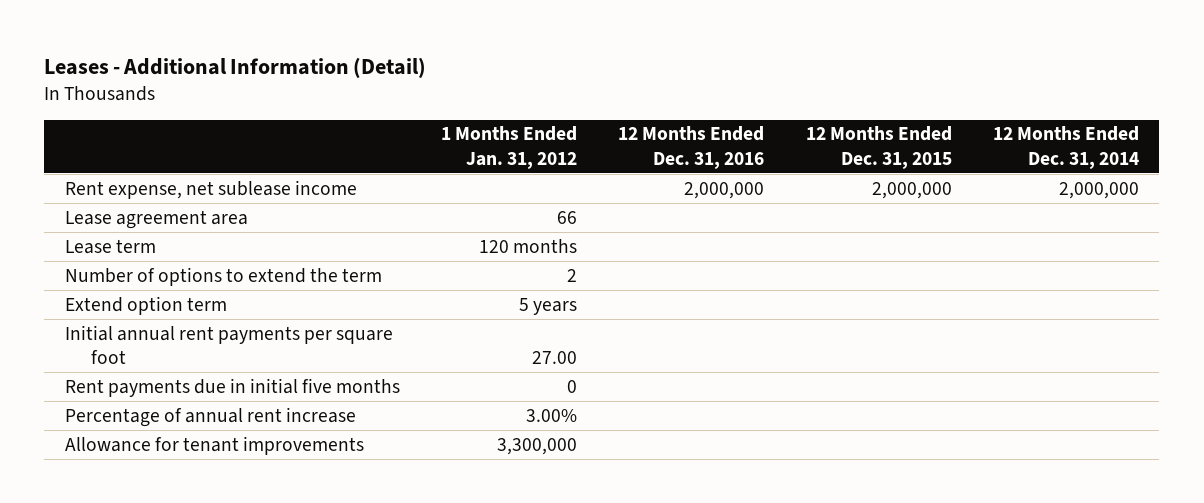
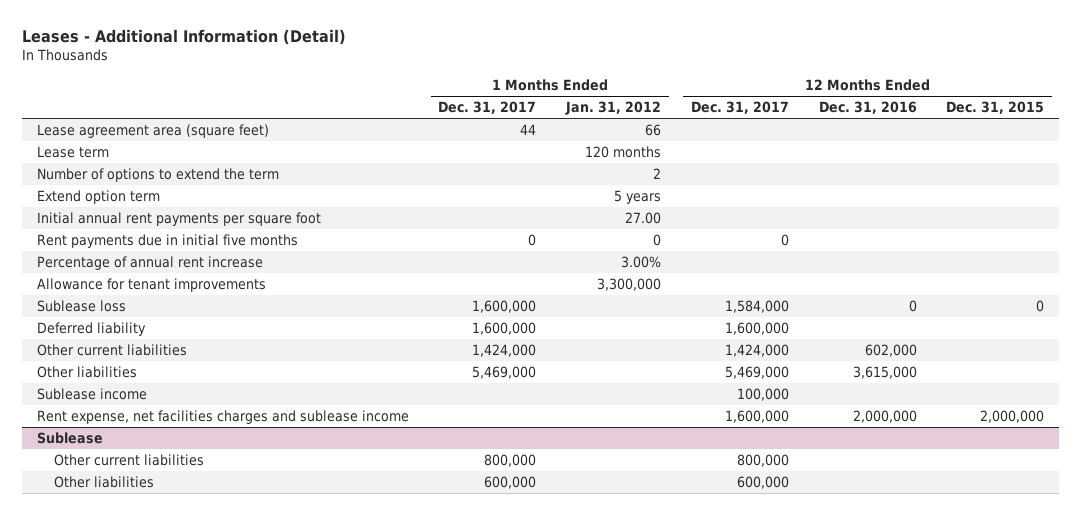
[992,126,1139,169] 12 Months Ended Dec. 31, 2014 -> none
none -> [438,101,537,115] Dec. 31, 2017
none -> [690,101,789,115] Dec. 31, 2017
[64,179,357,199] Rent expense, net sublease income -> none
[64,209,248,229] Lease agreement area -> [36,124,269,139] Lease agreement area (square feet)
none -> [36,300,126,313] Sublease loss
none -> [36,322,146,337] Deferred liability
none -> [36,344,187,357] Other current liabilities
none -> [36,366,137,379] Other liabilities
none -> [36,388,147,401] Sublease income
none -> [36,410,409,425] Rent expense, net facilities charges and sublease income
none -> [36,432,103,445] Sublease
none -> [53,454,204,467] Other current liabilities
none -> [53,476,154,489] Other liabilities

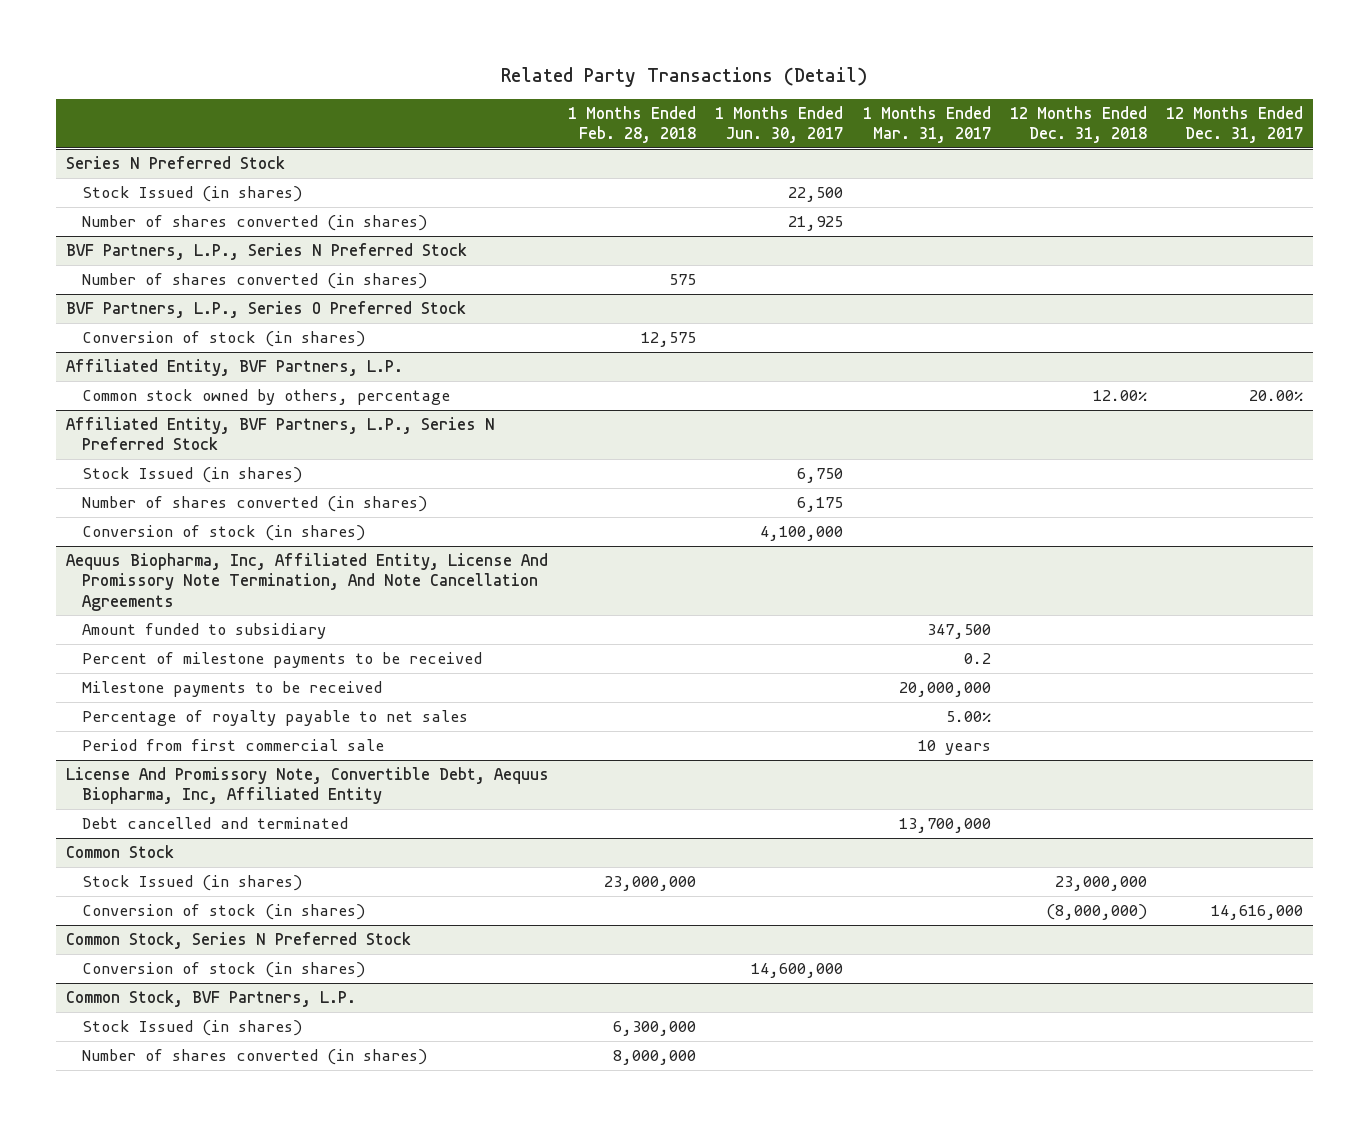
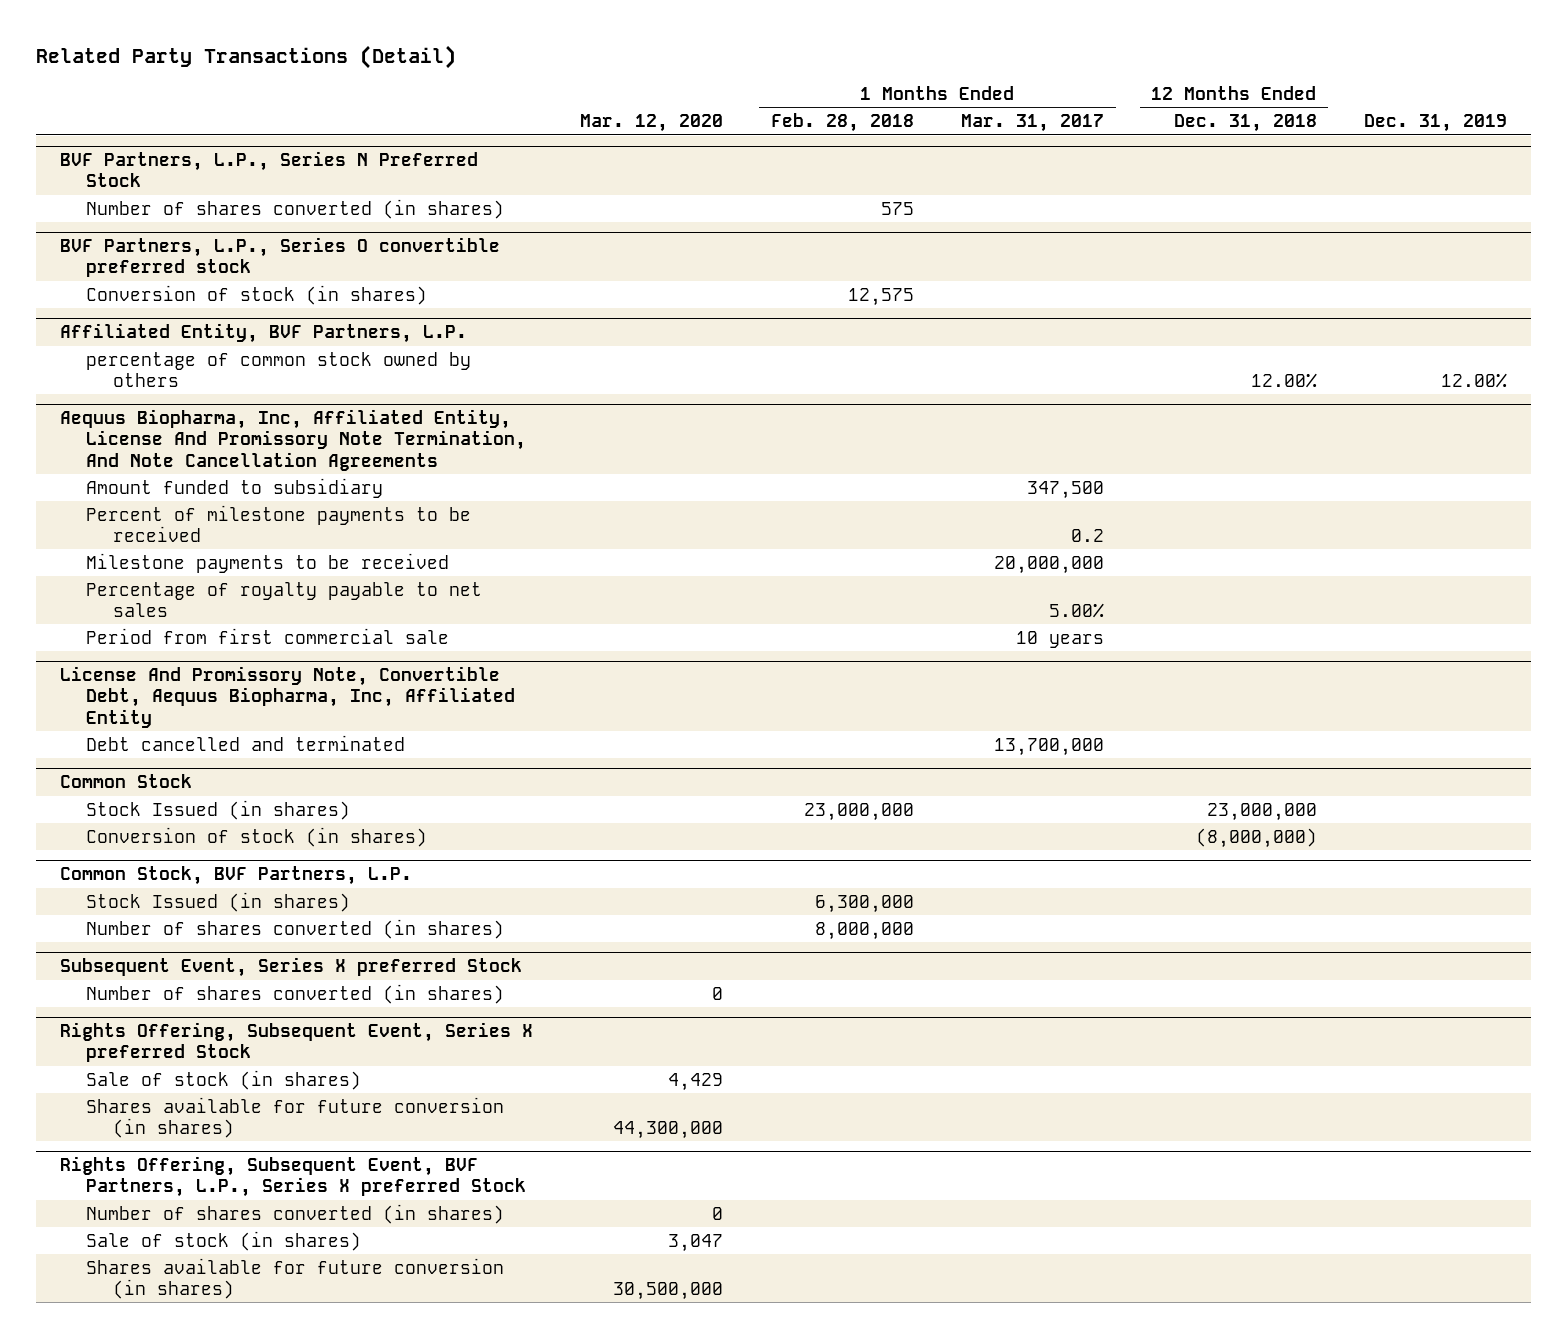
[715,105,844,143] 1 Months Ended Jun. 30, 2017 -> none
[1166,105,1304,143] 12 Months Ended Dec. 31, 2017 -> none
none -> [580,114,724,133] Mar. 12, 2020
none -> [1363,114,1507,133] Dec. 31, 2019
[65,156,285,170] Series N Preferred Stock -> none
[81,186,302,203] Stock Issued (in shares) -> none
[81,215,427,232] Number of shares converted (in shares) -> none
[65,301,466,319] BVF Partners, L.P., Series O Preferred Stock -> [59,237,500,278] BVF Partners, L.P., Series O convertible preferred stock
[65,417,495,451] Affiliated Entity, BVF Partners, L.P., Series N Preferred Stock -> none
[81,467,302,484] Stock Issued (in shares) -> none
[81,496,427,513] Number of shares converted (in shares) -> none
[81,525,365,542] Conversion of stock (in shares) -> none
[81,389,450,406] Common stock owned by others, percentage -> [86,351,472,387] percentage of common stock owned by others
[65,932,411,950] Common Stock, Series N Preferred Stock -> none
[81,962,365,979] Conversion of stock (in shares) -> none
none -> [59,957,522,978] Subsequent Event, Series X preferred Stock
none -> [86,983,505,1004] Number of shares converted (in shares)
none -> [59,1022,533,1063] Rights Offering, Subsequent Event, Series X preferred Stock
none -> [86,1069,362,1090] Sale of stock (in shares)
none -> [86,1096,505,1138] Shares available for future conversion (in shares)
none -> [59,1156,527,1198] Rights Offering, Subsequent Event, BVF Partners, L.P., Series X preferred Stock
none -> [86,1203,505,1224] Number of shares converted (in shares)
none -> [86,1230,362,1251] Sale of stock (in shares)
none -> [86,1257,505,1299] Shares available for future conversion (in shares)

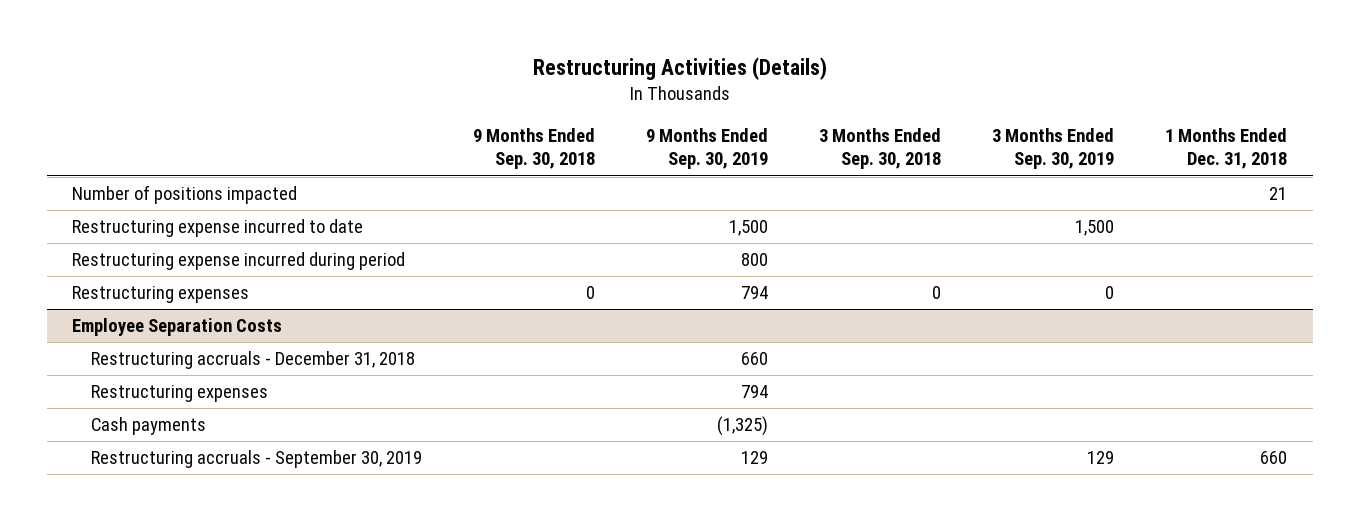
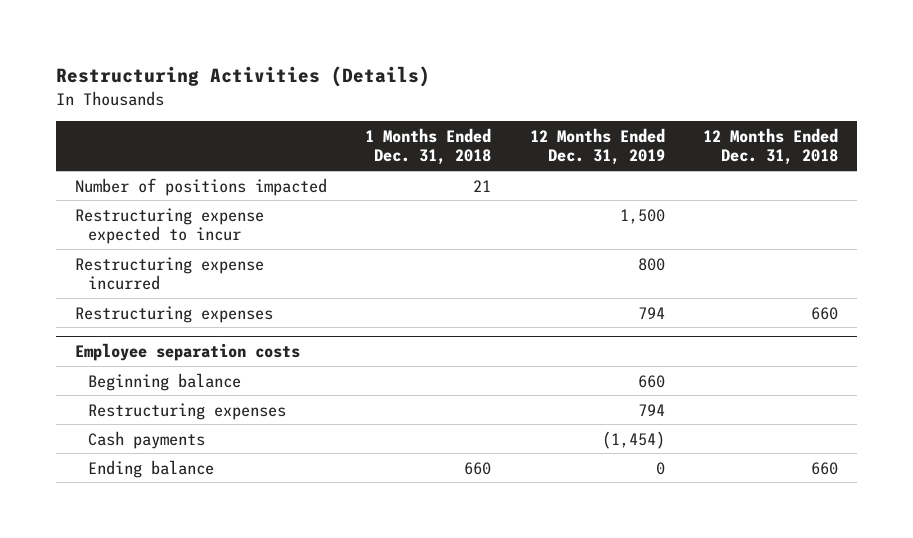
[472,128,595,170] 9 Months Ended Sep. 30, 2018 -> none
[646,128,769,170] 9 Months Ended Sep. 30, 2019 -> none
[819,128,942,170] 3 Months Ended Sep. 30, 2018 -> none
[992,128,1115,170] 3 Months Ended Sep. 30, 2019 -> none
none -> [529,127,665,166] 12 Months Ended Dec. 31, 2019
none -> [702,127,838,166] 12 Months Ended Dec. 31, 2018
[72,252,406,271] Restructuring expense incurred during period -> none
none -> [75,207,265,245] Restructuring expense expected to incur
[72,219,364,238] Restructuring expense incurred to date -> [75,256,265,291] Restructuring expense incurred
[72,318,283,337] Employee Separation Costs -> [75,343,301,362] Employee separation costs
[90,351,415,370] Restructuring accruals - December 31, 2018 -> [88,372,242,391] Beginning balance
[90,450,422,469] Restructuring accruals - September 30, 2019 -> [88,459,215,478] Ending balance

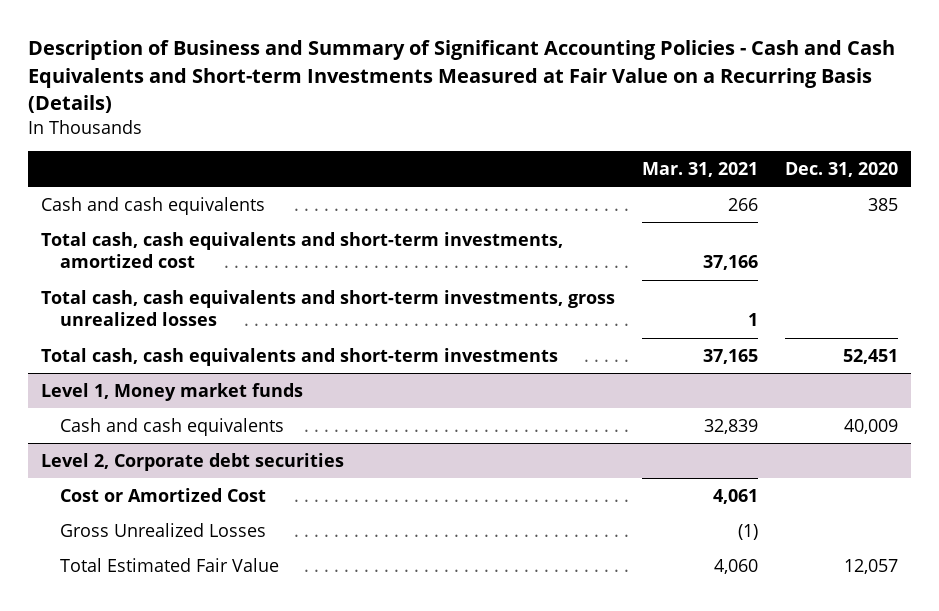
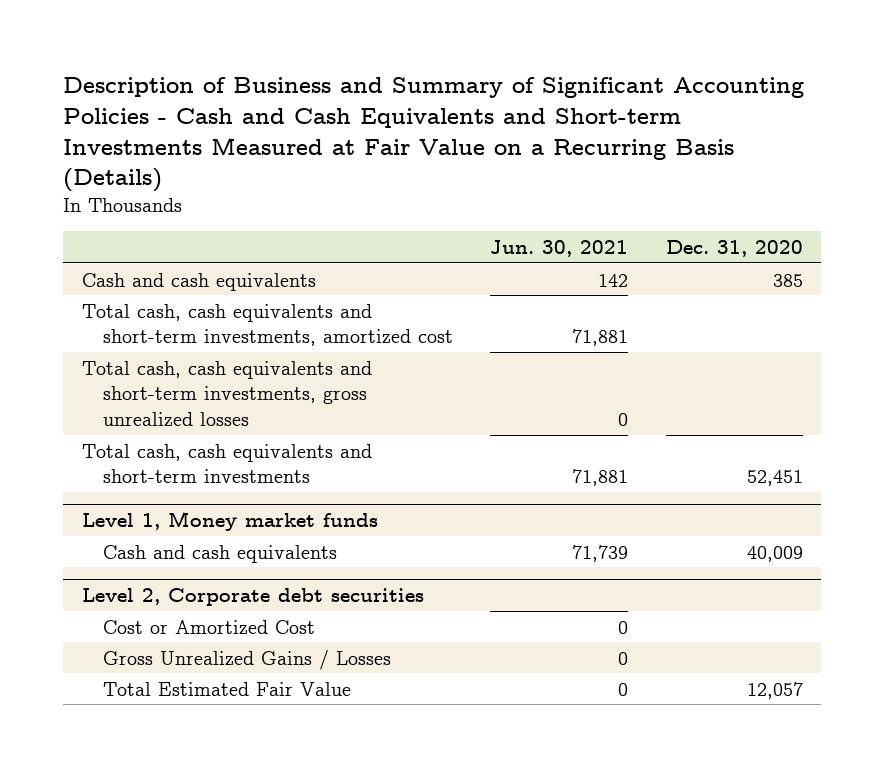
[642,161,759,177] Mar. 31, 2021 -> none
none -> [490,239,629,257] Jun. 30, 2021
[60,522,267,537] Gross Unrealized Losses -> [103,649,392,670] Gross Unrealized Gains / Losses

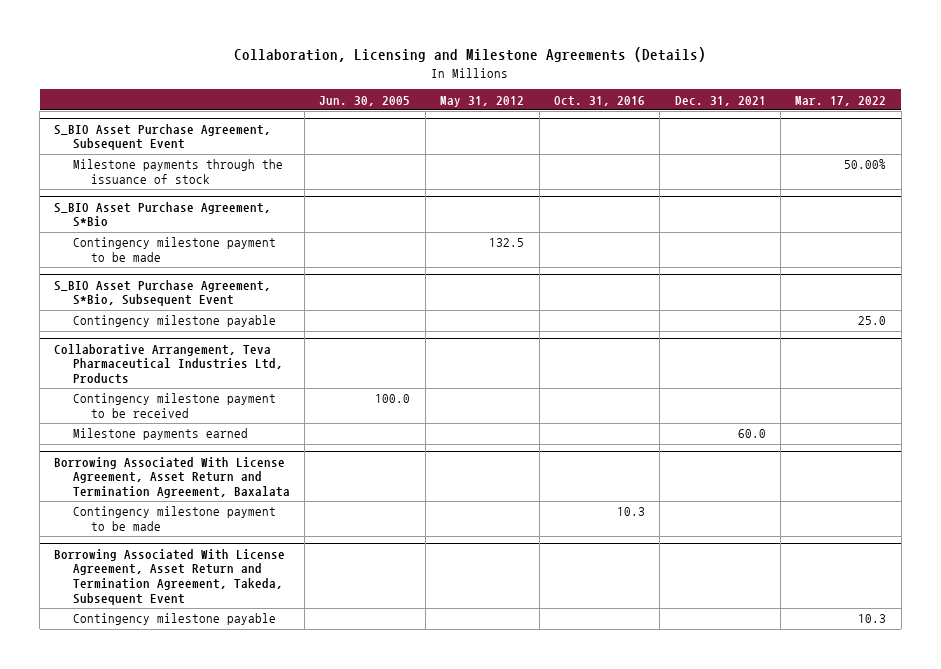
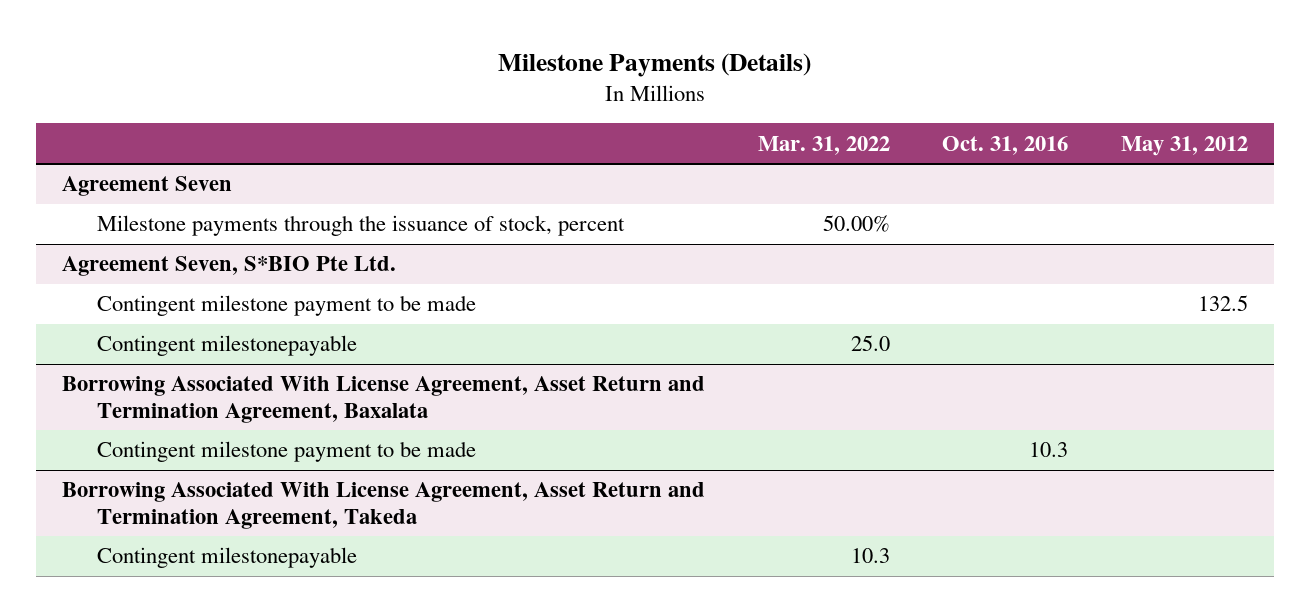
[234,47,707,63] Collaboration, Licensing and Milestone Agreements (Details) -> [497,52,811,77] Milestone Payments (Details)
[319,95,411,106] Jun. 30, 2005 -> none
[674,95,766,106] Dec. 31, 2021 -> none
[795,95,887,106] Mar. 17, 2022 -> none
none -> [757,135,890,155] Mar. 31, 2022
[54,123,272,151] S_BIO Asset Purchase Agreement, Subsequent Event -> none
[72,159,283,185] Milestone payments through the issuance of stock -> none
[54,201,272,228] S_BIO Asset Purchase Agreement, S*Bio -> none
[72,237,276,263] Contingency milestone payment to be made -> none
[54,279,272,307] S_BIO Asset Purchase Agreement, S*Bio, Subsequent Event -> none
[72,315,276,328] Contingency milestone payable -> none
[54,343,283,385] Collaborative Arrangement, Teva Pharmaceutical Industries Ltd, Products -> none
[72,393,276,419] Contingency milestone payment to be received -> none
[72,428,248,441] Milestone payments earned -> none
none -> [62,176,233,197] Agreement Seven
none -> [96,215,625,237] Milestone payments through the issuance of stock, percent
none -> [62,256,397,277] Agreement Seven, S*BIO Pte Ltd.
none -> [96,295,476,317] Contingent milestone payment to be made
none -> [96,335,357,357] Contingent milestonepayable
[72,506,276,532] Contingency milestone payment to be made -> [96,441,476,463] Contingent milestone payment to be made
[54,548,286,605] Borrowing Associated With License Agreement, Asset Return and Termination Agreement, Takeda, Subsequent Event -> [62,482,706,529] Borrowing Associated With License Agreement, Asset Return and Termination Agreement, Takeda
[72,613,276,626] Contingency milestone payable -> [96,547,357,569] Contingent milestonepayable

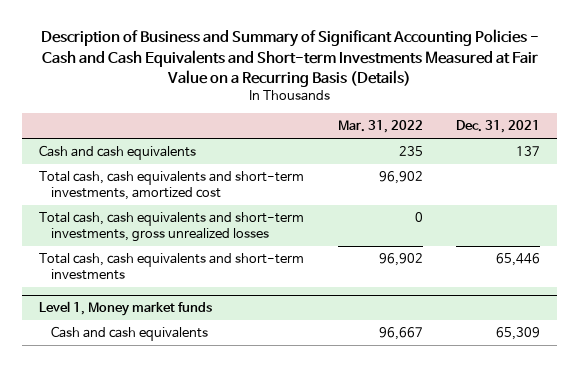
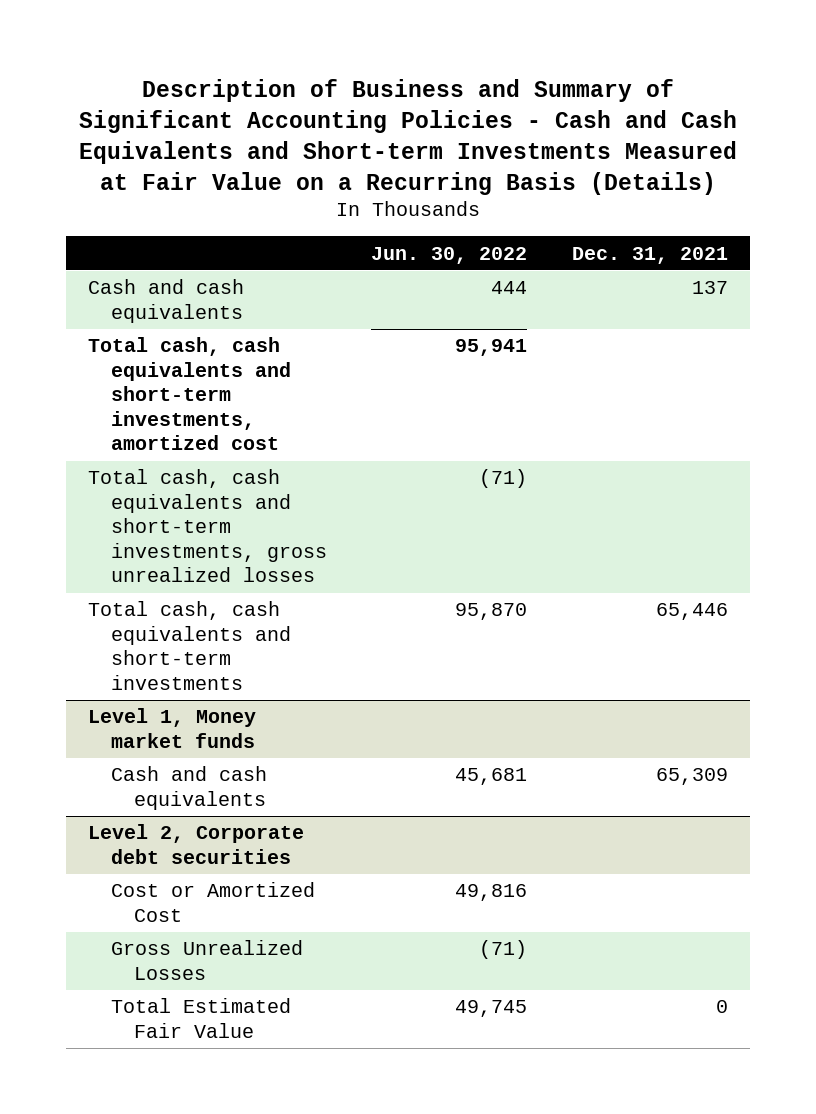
[337,120,423,134] Mar. 31, 2022 -> none
none -> [371,246,528,264] Jun. 30, 2022
none -> [88,824,305,864] Level 2, Corporate debt securities
none -> [110,882,315,922] Cost or Amortized Cost
none -> [110,940,303,980] Gross Unrealized Losses
none -> [110,998,291,1038] Total Estimated Fair Value

